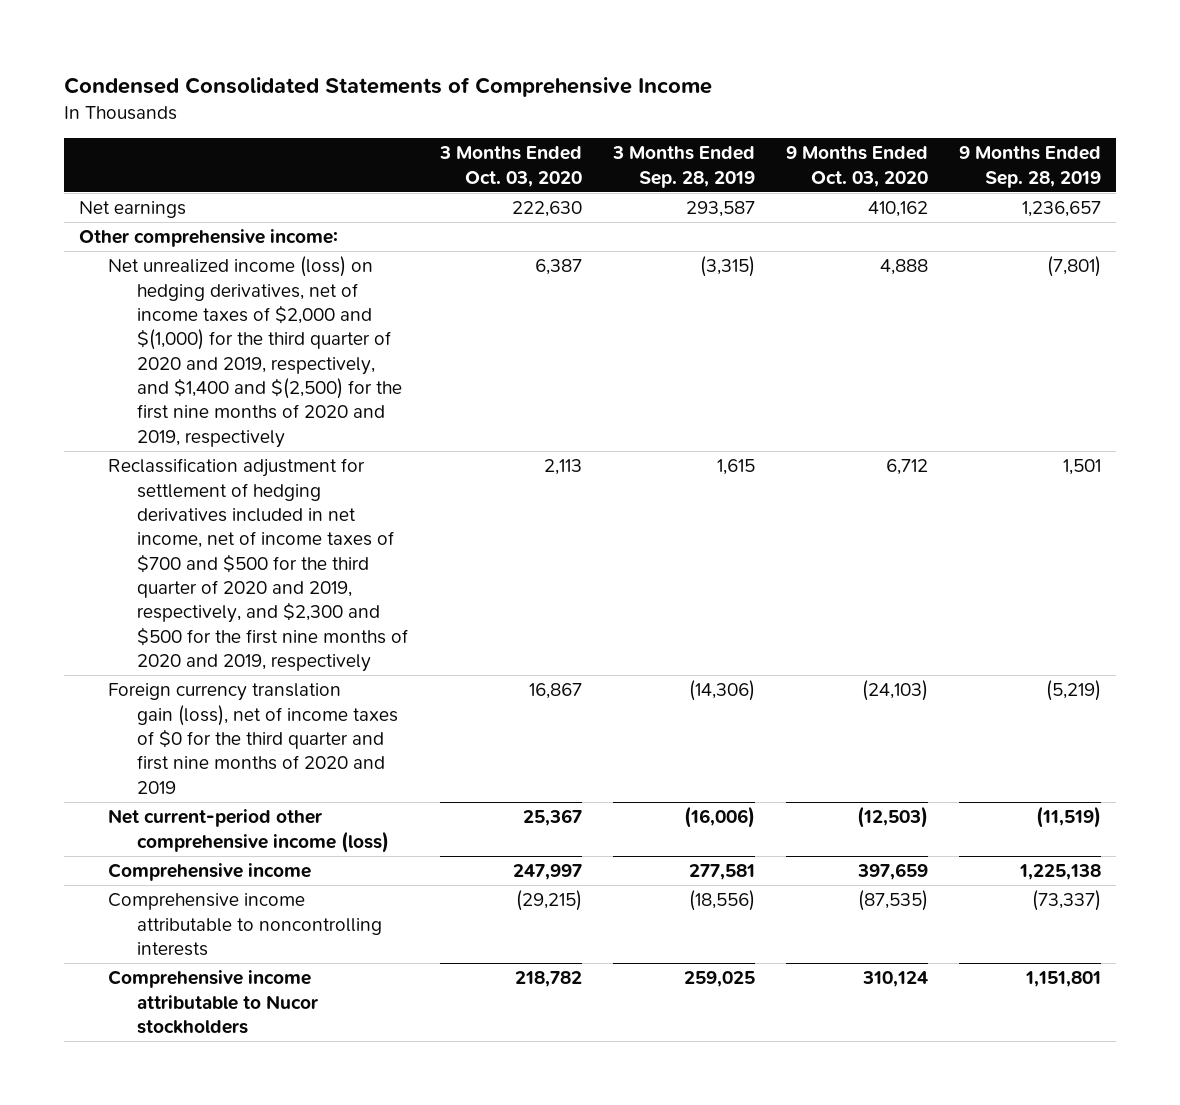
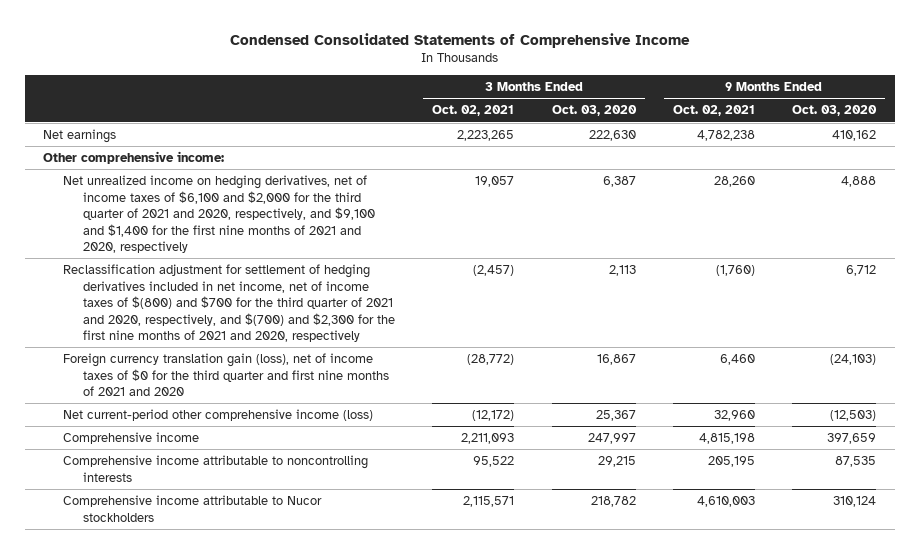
[611,146,755,188] 3 Months Ended Sep. 28, 2019 -> none
[958,146,1101,188] 9 Months Ended Sep. 28, 2019 -> none
none -> [432,105,515,117] Oct. 02, 2021
none -> [672,105,755,117] Oct. 02, 2021
[108,256,403,448] Net unrealized income (loss) on hedging derivatives, net of income taxes of $2,000 and $(1,000) for the third quarter of 2020 and 2019, respectively, and $1,400 and $(2,500) for the first nine months of 2020 and 2019, respectively -> [63,174,376,254] Net unrealized income on hedging derivatives, net of income taxes of $6,100 and $2,000 for the third quarter of 2021 and 2020, respectively, and $9,100 and $1,400 for the first nine months of 2021 and 2020, respectively
[108,458,409,673] Reclassification adjustment for settlement of hedging derivatives included in net income, net of income taxes of $700 and $500 for the third quarter of 2020 and 2019, respectively, and $2,300 and $500 for the first nine months of 2020 and 2019, respectively -> [63,263,396,343] Reclassification adjustment for settlement of hedging derivatives included in net income, net of income taxes of $(800) and $700 for the third quarter of 2021 and 2020, respectively, and $(700) and $2,300 for the first nine months of 2021 and 2020, respectively
[108,683,399,794] Foreign currency translation gain (loss), net of income taxes of $0 for the third quarter and first nine months of 2020 and 2019 -> [63,352,390,397] Foreign currency translation gain (loss), net of income taxes of $0 for the third quarter and first nine months of 2021 and 2020
[515,890,582,912] (29,215) -> [597,455,636,467] 29,215
[857,890,928,912] (87,535) -> [835,455,877,467] 87,535

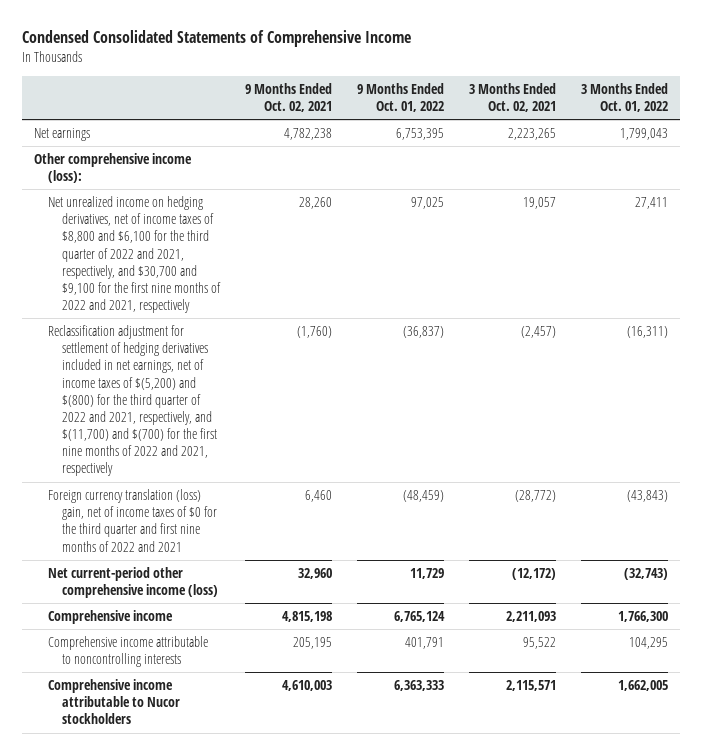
[551,105,637,117] Oct. 03, 2020 -> none
[792,105,878,117] Oct. 03, 2020 -> none
none -> [356,82,444,112] 9 Months Ended Oct. 01, 2022
none -> [580,82,668,112] 3 Months Ended Oct. 01, 2022
[43,150,225,164] Other comprehensive income: -> [34,152,193,184] Other comprehensive income (loss):
[63,174,376,254] Net unrealized income on hedging derivatives, net of income taxes of $6,100 and $2,000 for the third quarter of 2021 and 2020, respectively, and $9,100 and $1,400 for the first nine months of 2021 and 2020, respectively -> [48,195,221,314] Net unrealized income on hedging derivatives, net of income taxes of $8,800 and $6,100 for the third quarter of 2022 and 2021, respectively, and $30,700 and $9,100 for the first nine months of 2022 and 2021, respectively
[63,263,396,343] Reclassification adjustment for settlement of hedging derivatives included in net income, net of income taxes of $(800) and $700 for the third quarter of 2021 and 2020, respectively, and $(700) and $2,300 for the first nine months of 2021 and 2020, respectively -> [48,324,217,477] Reclassification adjustment for settlement of hedging derivatives included in net earnings, net of income taxes of $(5,200) and $(800) for the third quarter of 2022 and 2021, respectively, and $(11,700) and $(700) for the first nine months of 2022 and 2021, respectively
[63,352,390,397] Foreign currency translation gain (loss), net of income taxes of $0 for the third quarter and first nine months of 2021 and 2020 -> [48,488,217,552] Foreign currency translation (loss) gain, net of income taxes of $0 for the third quarter and first nine months of 2022 and 2021

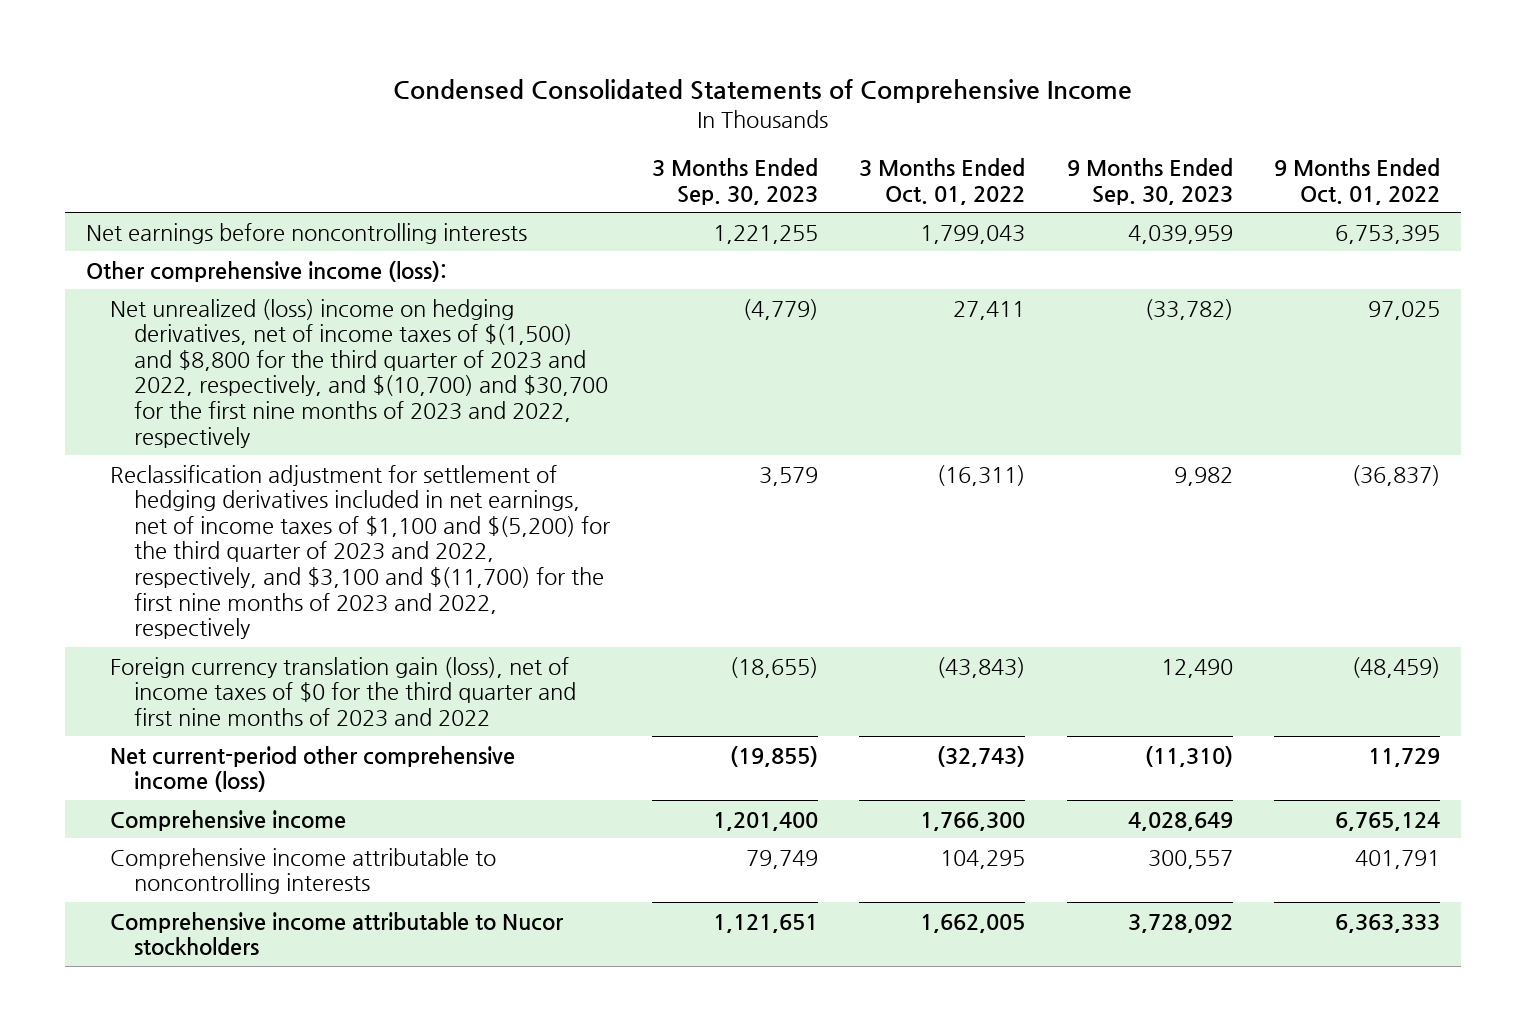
[244,82,332,112] 9 Months Ended Oct. 02, 2021 -> none
[468,82,556,112] 3 Months Ended Oct. 02, 2021 -> none
none -> [651,158,818,205] 3 Months Ended Sep. 30, 2023
none -> [1066,158,1233,205] 9 Months Ended Sep. 30, 2023
[34,127,91,141] Net earnings -> [85,222,527,244] Net earnings before noncontrolling interests
[48,195,221,314] Net unrealized income on hedging derivatives, net of income taxes of $8,800 and $6,100 for the third quarter of 2022 and 2021, respectively, and $30,700 and $9,100 for the first nine months of 2022 and 2021, respectively -> [109,298,608,448] Net unrealized (loss) income on hedging derivatives, net of income taxes of $(1,500) and $8,800 for the third quarter of 2023 and 2022, respectively, and $(10,700) and $30,700 for the first nine months of 2023 and 2022, respectively
[48,324,217,477] Reclassification adjustment for settlement of hedging derivatives included in net earnings, net of income taxes of $(5,200) and $(800) for the third quarter of 2022 and 2021, respectively, and $(11,700) and $(700) for the first nine months of 2022 and 2021, respectively -> [109,464,610,640] Reclassification adjustment for settlement of hedging derivatives included in net earnings, net of income taxes of $1,100 and $(5,200) for the third quarter of 2023 and 2022, respectively, and $3,100 and $(11,700) for the first nine months of 2023 and 2022, respectively
[48,488,217,552] Foreign currency translation (loss) gain, net of income taxes of $0 for the third quarter and first nine months of 2022 and 2021 -> [109,656,576,727] Foreign currency translation gain (loss), net of income taxes of $0 for the third quarter and first nine months of 2023 and 2022

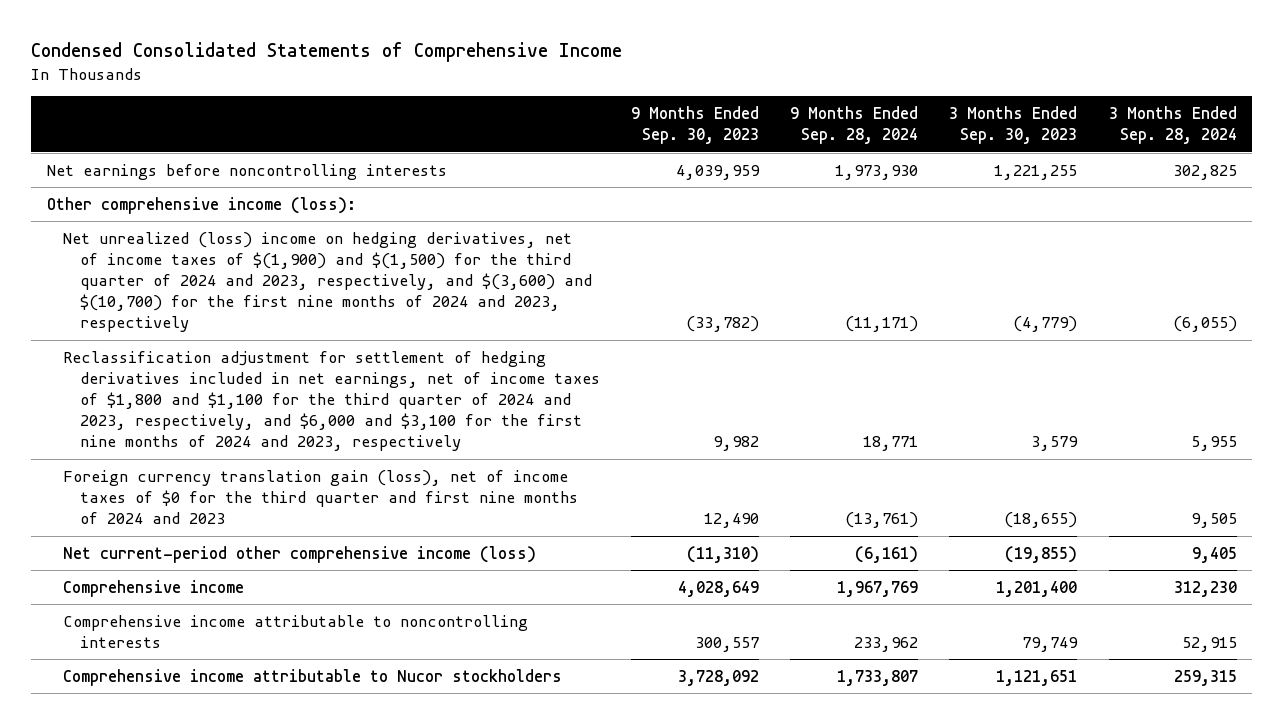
[859,158,1026,205] 3 Months Ended Oct. 01, 2022 -> none
[1274,158,1441,205] 9 Months Ended Oct. 01, 2022 -> none
none -> [790,106,919,145] 9 Months Ended Sep. 28, 2024
none -> [1108,106,1237,145] 3 Months Ended Sep. 28, 2024
[109,298,608,448] Net unrealized (loss) income on hedging derivatives, net of income taxes of $(1,500) and $8,800 for the third quarter of 2023 and 2022, respectively, and $(10,700) and $30,700 for the first nine months of 2023 and 2022, respectively -> [63,231,593,333] Net unrealized (loss) income on hedging derivatives, net of income taxes of $(1,900) and $(1,500) for the third quarter of 2024 and 2023, respectively, and $(3,600) and $(10,700) for the first nine months of 2024 and 2023, respectively
[109,464,610,640] Reclassification adjustment for settlement of hedging derivatives included in net earnings, net of income taxes of $1,100 and $(5,200) for the third quarter of 2023 and 2022, respectively, and $3,100 and $(11,700) for the first nine months of 2023 and 2022, respectively -> [63,350,601,452] Reclassification adjustment for settlement of hedging derivatives included in net earnings, net of income taxes of $1,800 and $1,100 for the third quarter of 2024 and 2023, respectively, and $6,000 and $3,100 for the first nine months of 2024 and 2023, respectively
[109,656,576,727] Foreign currency translation gain (loss), net of income taxes of $0 for the third quarter and first nine months of 2023 and 2022 -> [63,469,579,525] Foreign currency translation gain (loss), net of income taxes of $0 for the third quarter and first nine months of 2024 and 2023

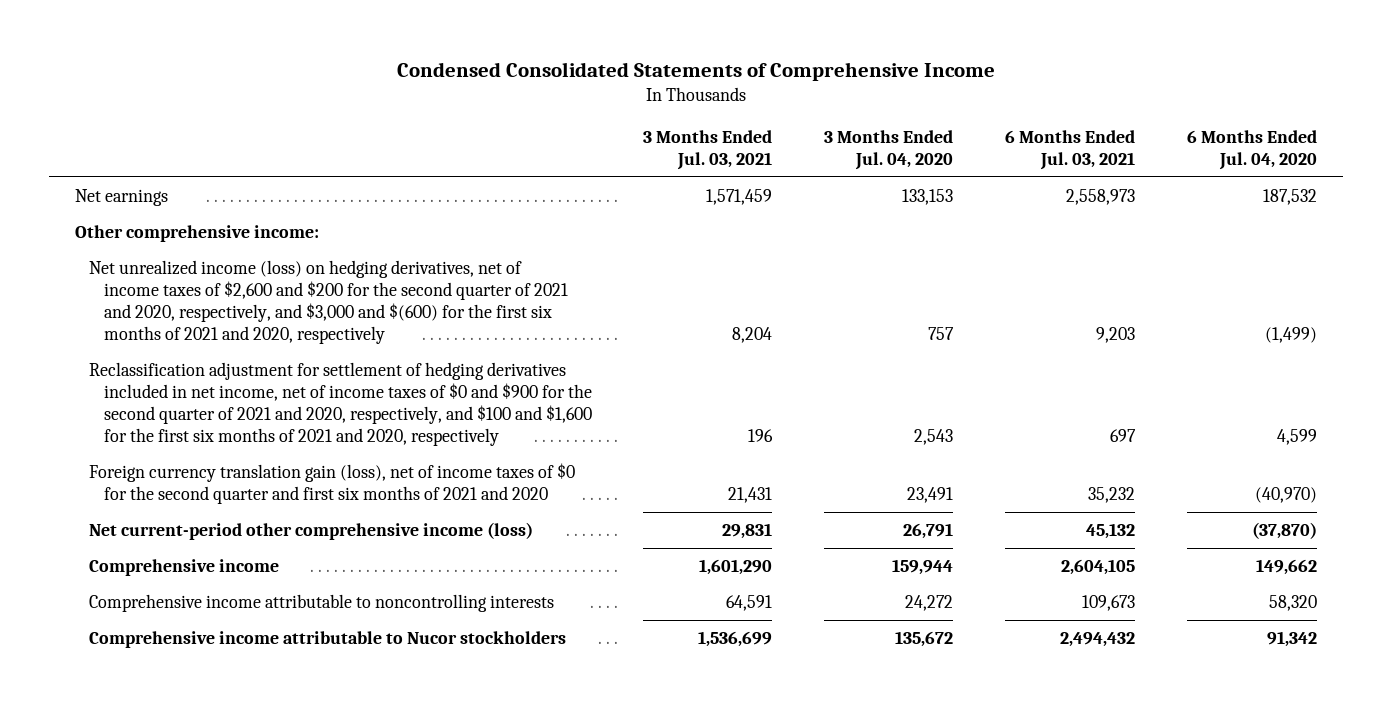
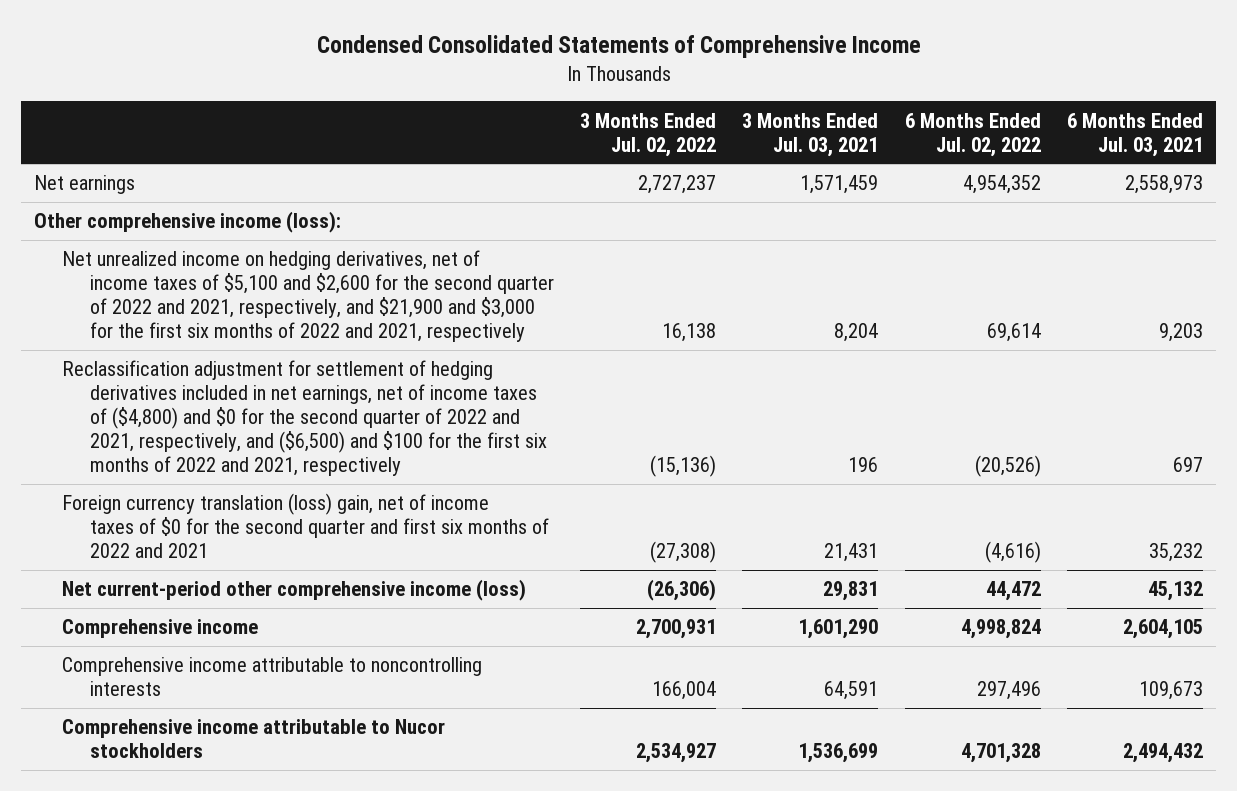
[824,130,954,171] 3 Months Ended Jul. 04, 2020 -> none
[1186,130,1317,171] 6 Months Ended Jul. 04, 2020 -> none
none -> [580,112,717,157] 3 Months Ended Jul. 02, 2022
none -> [904,112,1041,157] 6 Months Ended Jul. 02, 2022
[74,224,319,242] Other comprehensive income: -> [34,211,342,234] Other comprehensive income (loss):
[89,259,568,344] Net unrealized income (loss) on hedging derivatives, net of income taxes of $2,600 and $200 for the second quarter of 2021 and 2020, respectively, and $3,000 and $(600) for the first six months of 2021 and 2020, respectively -> [62,250,554,342] Net unrealized income on hedging derivatives, net of income taxes of $5,100 and $2,600 for the second quarter of 2022 and 2021, respectively, and $21,900 and $3,000 for the first six months of 2022 and 2021, respectively
[89,361,592,446] Reclassification adjustment for settlement of hedging derivatives included in net income, net of income taxes of $0 and $900 for the second quarter of 2021 and 2020, respectively, and $100 and $1,600 for the first six months of 2021 and 2020, respectively -> [62,360,547,476] Reclassification adjustment for settlement of hedging derivatives included in net earnings, net of income taxes of ($4,800) and $0 for the second quarter of 2022 and 2021, respectively, and ($6,500) and $100 for the first six months of 2022 and 2021, respectively
[89,462,576,504] Foreign currency translation gain (loss), net of income taxes of $0 for the second quarter and first six months of 2021 and 2020 -> [62,493,549,559] Foreign currency translation (loss) gain, net of income taxes of $0 for the second quarter and first six months of 2022 and 2021

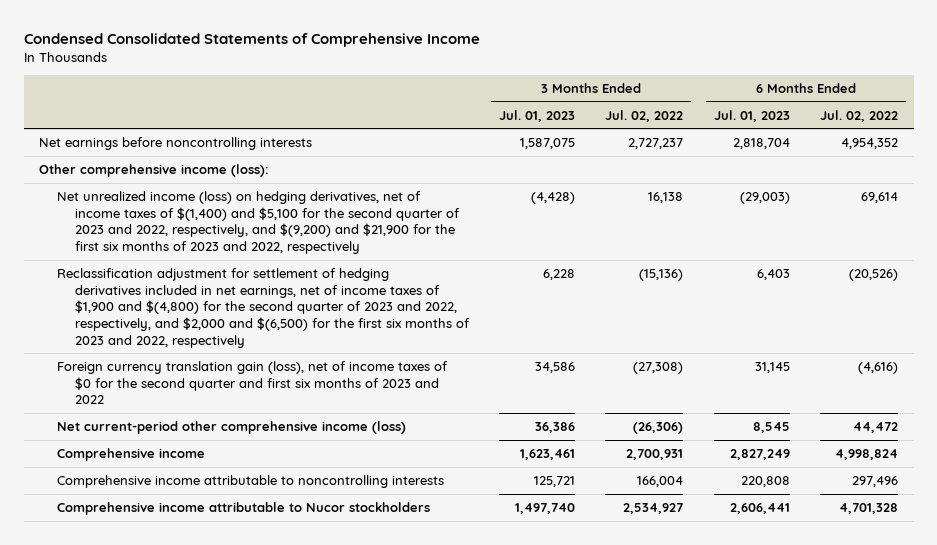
[742,112,879,157] 3 Months Ended Jul. 03, 2021 -> none
[1067,112,1204,157] 6 Months Ended Jul. 03, 2021 -> none
none -> [499,109,576,122] Jul. 01, 2023
none -> [713,109,790,122] Jul. 01, 2023
[34,175,136,195] Net earnings -> [38,136,312,150] Net earnings before noncontrolling interests
[62,250,554,342] Net unrealized income on hedging derivatives, net of income taxes of $5,100 and $2,600 for the second quarter of 2022 and 2021, respectively, and $21,900 and $3,000 for the first six months of 2022 and 2021, respectively -> [56,190,460,255] Net unrealized income (loss) on hedging derivatives, net of income taxes of $(1,400) and $5,100 for the second quarter of 2023 and 2022, respectively, and $(9,200) and $21,900 for the first six months of 2023 and 2022, respectively
[62,360,547,476] Reclassification adjustment for settlement of hedging derivatives included in net earnings, net of income taxes of ($4,800) and $0 for the second quarter of 2022 and 2021, respectively, and ($6,500) and $100 for the first six months of 2022 and 2021, respectively -> [56,267,470,348] Reclassification adjustment for settlement of hedging derivatives included in net earnings, net of income taxes of $1,900 and $(4,800) for the second quarter of 2023 and 2022, respectively, and $2,000 and $(6,500) for the first six months of 2023 and 2022, respectively
[62,493,549,559] Foreign currency translation (loss) gain, net of income taxes of $0 for the second quarter and first six months of 2022 and 2021 -> [56,360,448,405] Foreign currency translation gain (loss), net of income taxes of $0 for the second quarter and first six months of 2023 and 2022

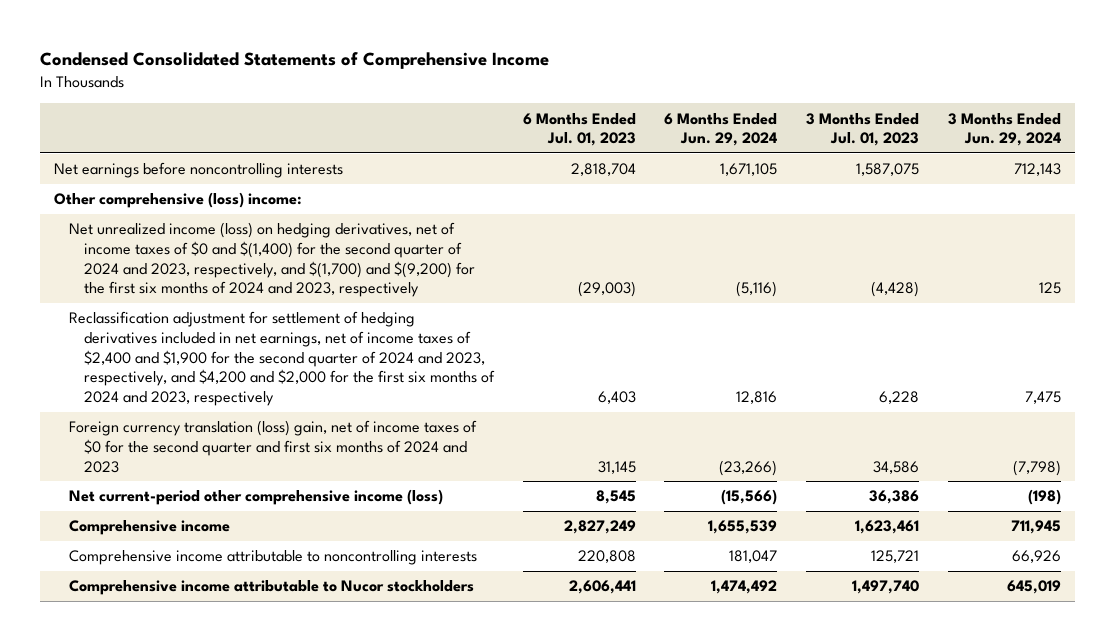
[605,109,684,122] Jul. 02, 2022 -> none
[820,109,899,122] Jul. 02, 2022 -> none
none -> [664,112,778,147] 6 Months Ended Jun. 29, 2024
none -> [947,112,1061,147] 3 Months Ended Jun. 29, 2024
[38,163,269,177] Other comprehensive income (loss): -> [54,192,303,209] Other comprehensive (loss) income:
[56,190,460,255] Net unrealized income (loss) on hedging derivatives, net of income taxes of $(1,400) and $5,100 for the second quarter of 2023 and 2022, respectively, and $(9,200) and $21,900 for the first six months of 2023 and 2022, respectively -> [69,222,475,298] Net unrealized income (loss) on hedging derivatives, net of income taxes of $0 and $(1,400) for the second quarter of 2024 and 2023, respectively, and $(1,700) and $(9,200) for the first six months of 2024 and 2023, respectively
[56,267,470,348] Reclassification adjustment for settlement of hedging derivatives included in net earnings, net of income taxes of $1,900 and $(4,800) for the second quarter of 2023 and 2022, respectively, and $2,000 and $(6,500) for the first six months of 2023 and 2022, respectively -> [69,311,495,407] Reclassification adjustment for settlement of hedging derivatives included in net earnings, net of income taxes of $2,400 and $1,900 for the second quarter of 2024 and 2023, respectively, and $4,200 and $2,000 for the first six months of 2024 and 2023, respectively
[56,360,448,405] Foreign currency translation gain (loss), net of income taxes of $0 for the second quarter and first six months of 2023 and 2022 -> [69,420,478,473] Foreign currency translation (loss) gain, net of income taxes of $0 for the second quarter and first six months of 2024 and 2023

